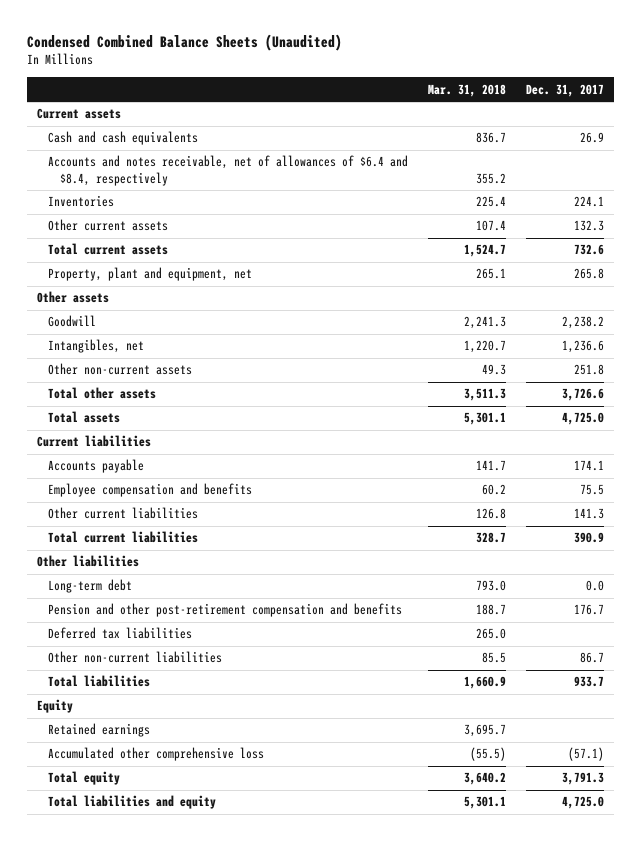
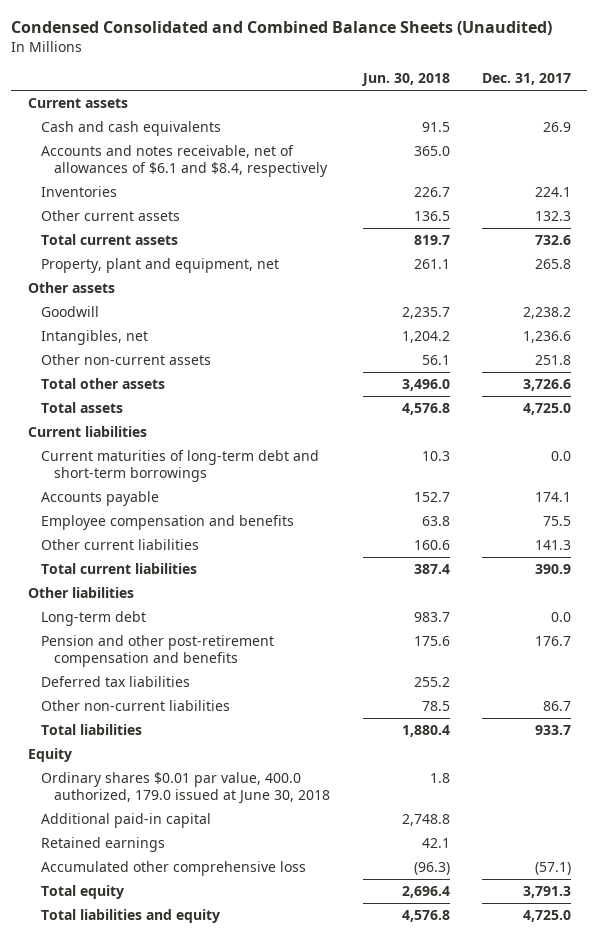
[26,33,342,51] Condensed Combined Balance Sheets (Unaudited) -> [11,21,553,36] Condensed Consolidated and Combined Balance Sheets (Unaudited)
[428,83,507,97] Mar. 31, 2018 -> none
none -> [360,72,450,86] Jun. 30, 2018
[48,155,409,186] Accounts and notes receivable, net of allowances of $6.4 and $8.4, respectively -> [40,145,329,177] Accounts and notes receivable, net of allowances of $6.1 and $8.4, respectively
none -> [40,450,319,482] Current maturities of long-term debt and short-term borrowings
none -> [40,772,331,804] Ordinary shares $0.01 par value, 400.0 authorized, 179.0 issued at June 30, 2018
none -> [40,813,211,829] Additional paid-in capital

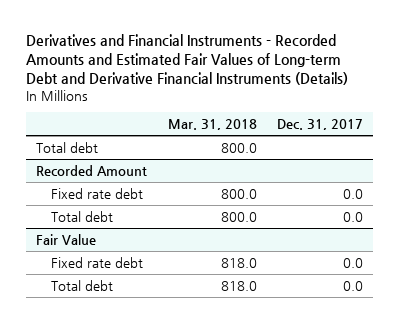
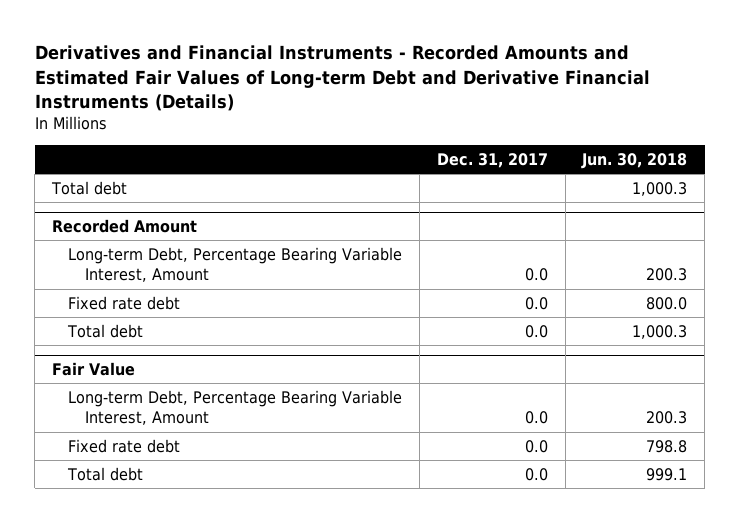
[167,119,257,131] Mar. 31, 2018 -> none
none -> [581,152,688,169] Jun. 30, 2018
none -> [68,246,403,283] Long-term Debt, Percentage Bearing Variable Interest, Amount
none -> [68,389,403,426] Long-term Debt, Percentage Bearing Variable Interest, Amount

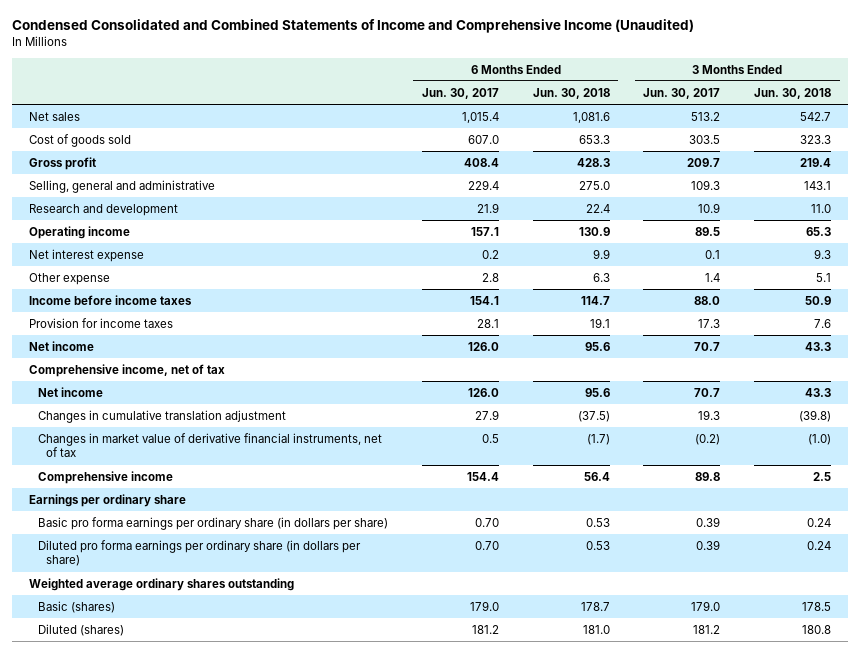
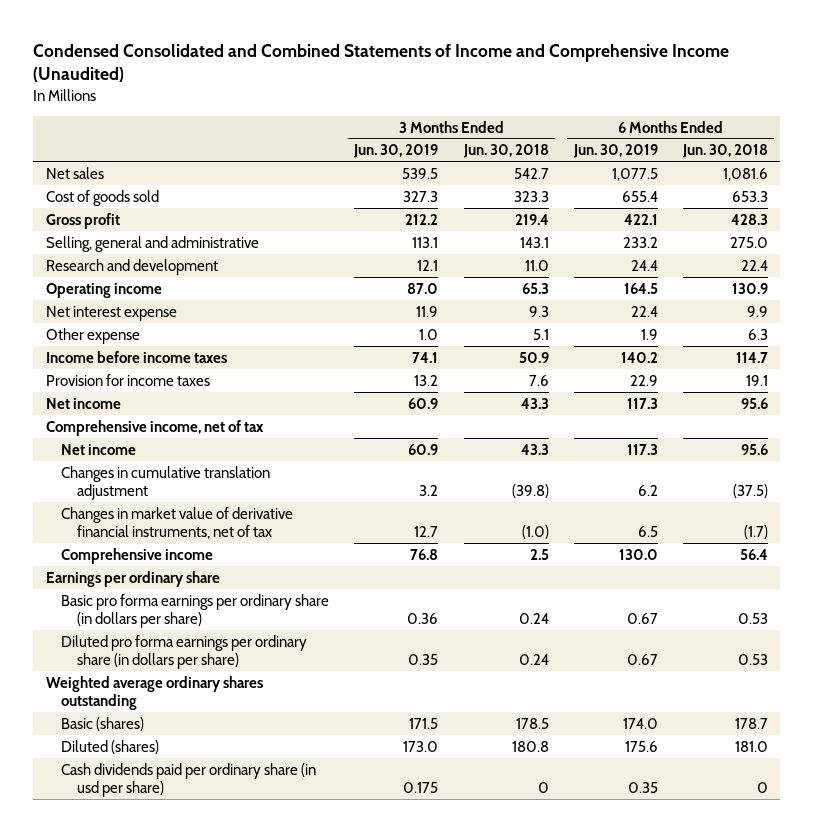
[421,87,499,99] Jun. 30, 2017 -> none
[643,87,721,99] Jun. 30, 2017 -> none
none -> [353,144,439,159] Jun. 30, 2019
none -> [572,144,658,159] Jun. 30, 2019
none -> [61,762,317,797] Cash dividends paid per ordinary share (in usd per share)

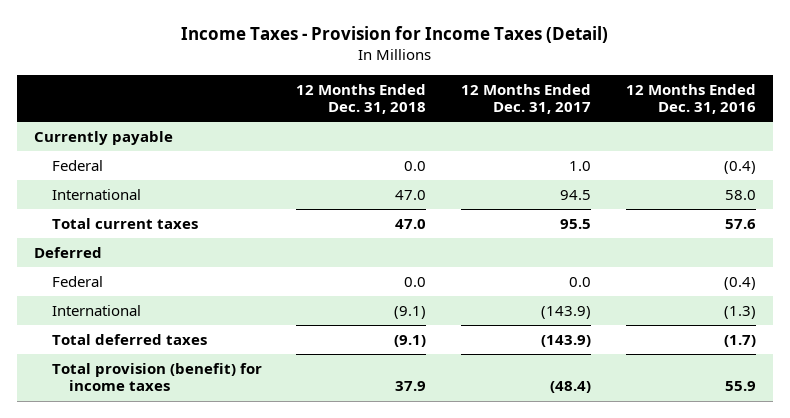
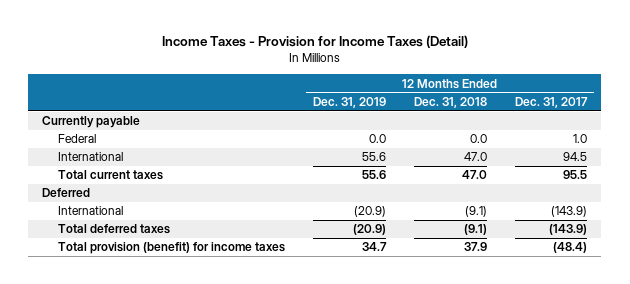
[625,83,756,115] 12 Months Ended Dec. 31, 2016 -> none
none -> [312,96,386,108] Dec. 31, 2019
[51,275,103,287] Federal -> none

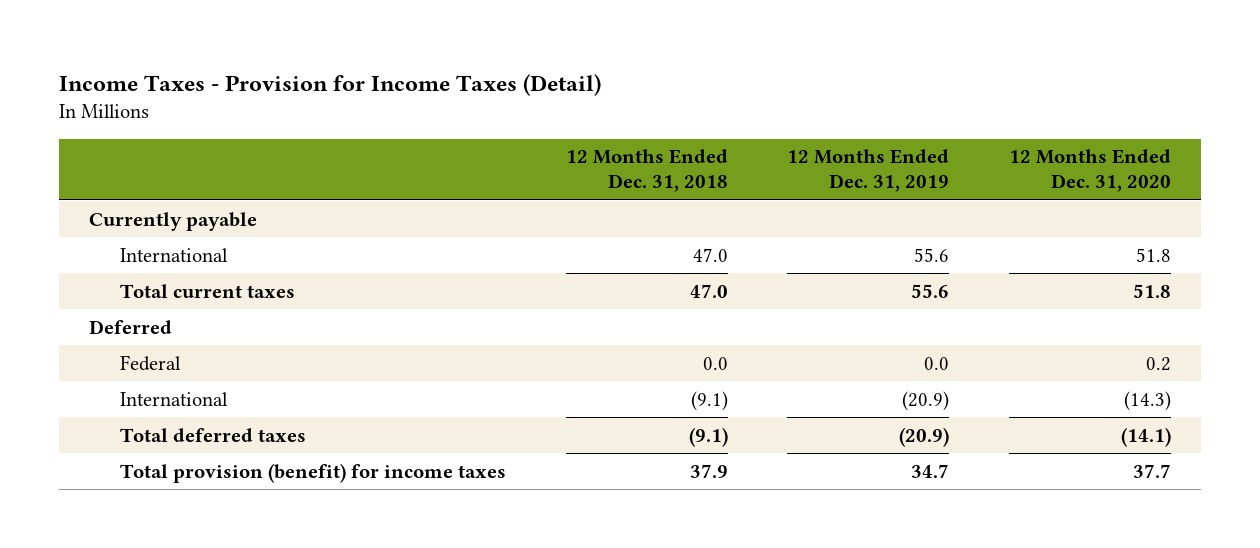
[515,96,589,108] Dec. 31, 2017 -> none
none -> [1008,149,1171,193] 12 Months Ended Dec. 31, 2020
[57,134,96,144] Federal -> [119,354,181,371] Federal

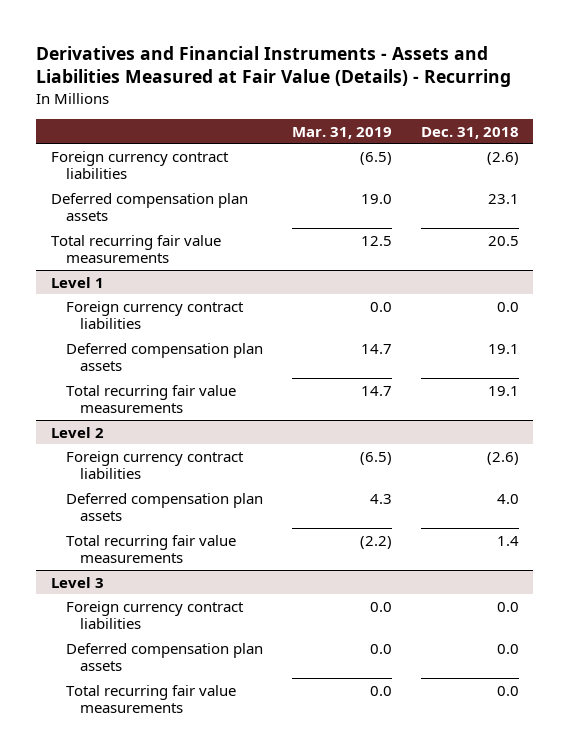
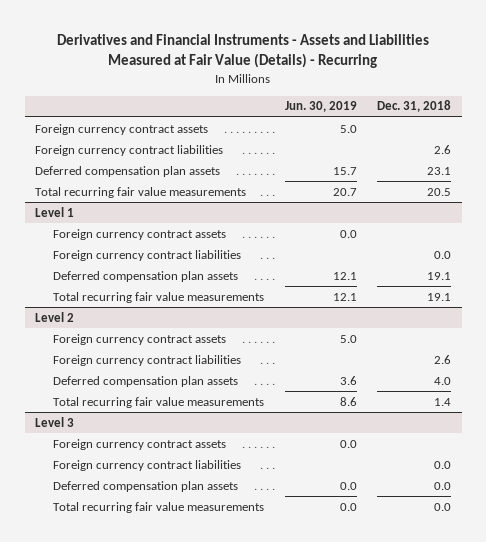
[291,126,392,139] Mar. 31, 2019 -> none
none -> [284,101,357,113] Jun. 30, 2019
none -> [34,123,208,135] Foreign currency contract assets
[486,151,519,165] (2.6) -> [434,144,452,154] 2.6
none -> [53,228,227,240] Foreign currency contract assets
none -> [53,333,227,345] Foreign currency contract assets
[486,451,519,465] (2.6) -> [434,354,452,364] 2.6
none -> [53,438,227,450] Foreign currency contract assets

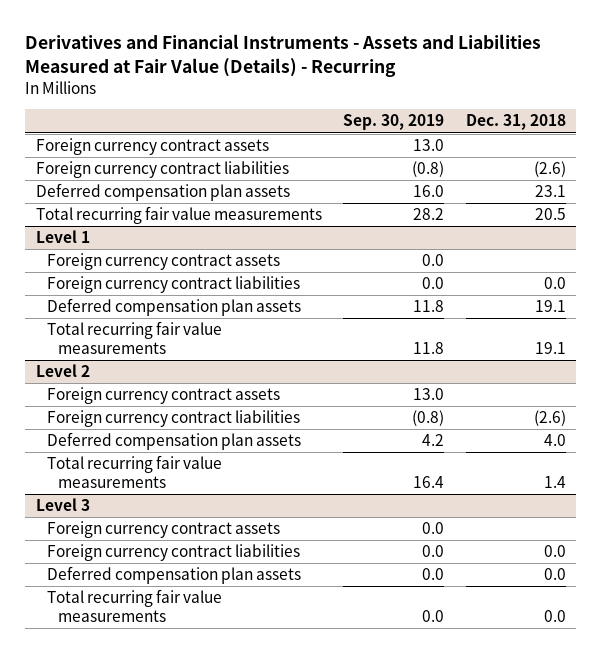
[284,101,357,113] Jun. 30, 2019 -> none
none -> [343,114,445,131] Sep. 30, 2019
[434,144,452,154] 2.6 -> [533,161,566,178] (2.6)
[434,354,452,364] 2.6 -> [533,410,566,427] (2.6)

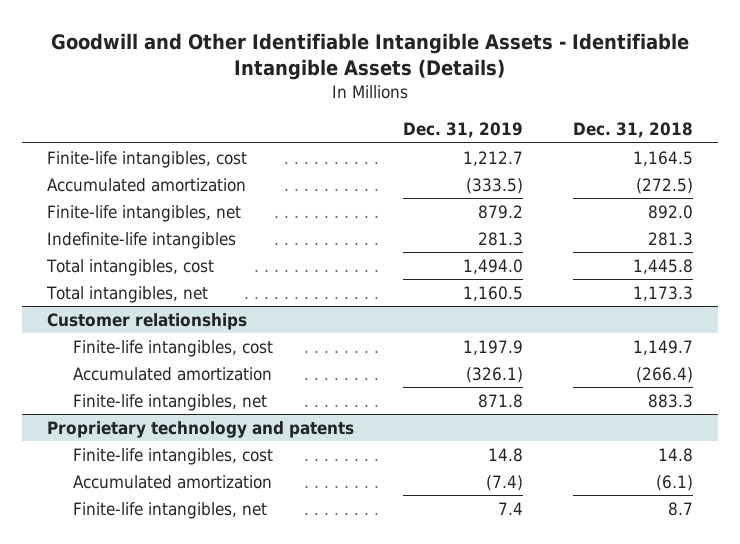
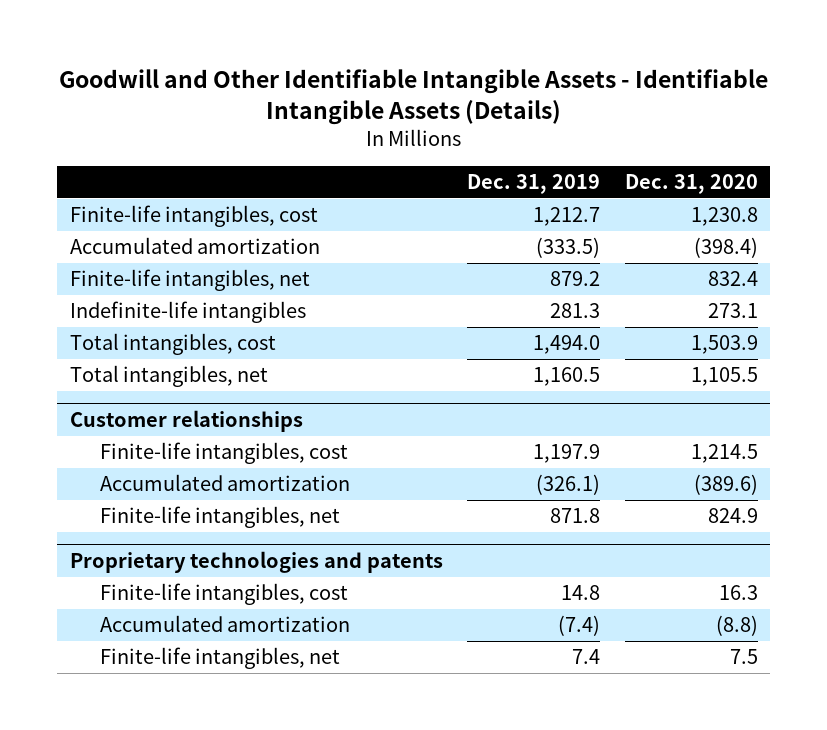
[572,122,693,139] Dec. 31, 2018 -> none
none -> [624,173,758,194] Dec. 31, 2020
[46,420,354,438] Proprietary technology and patents -> [69,551,443,574] Proprietary technologies and patents

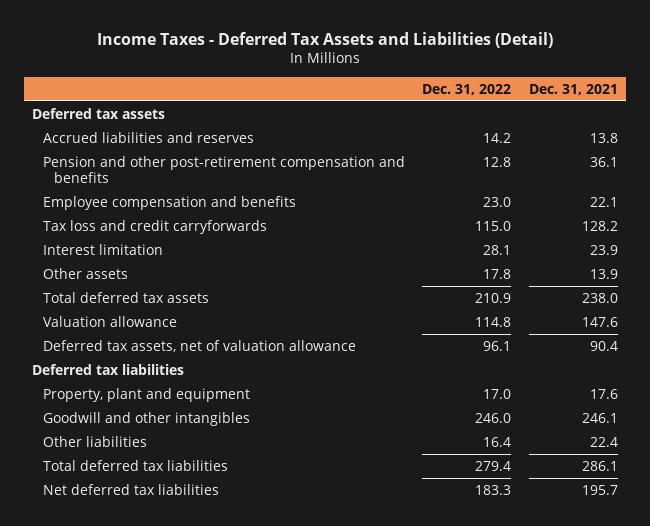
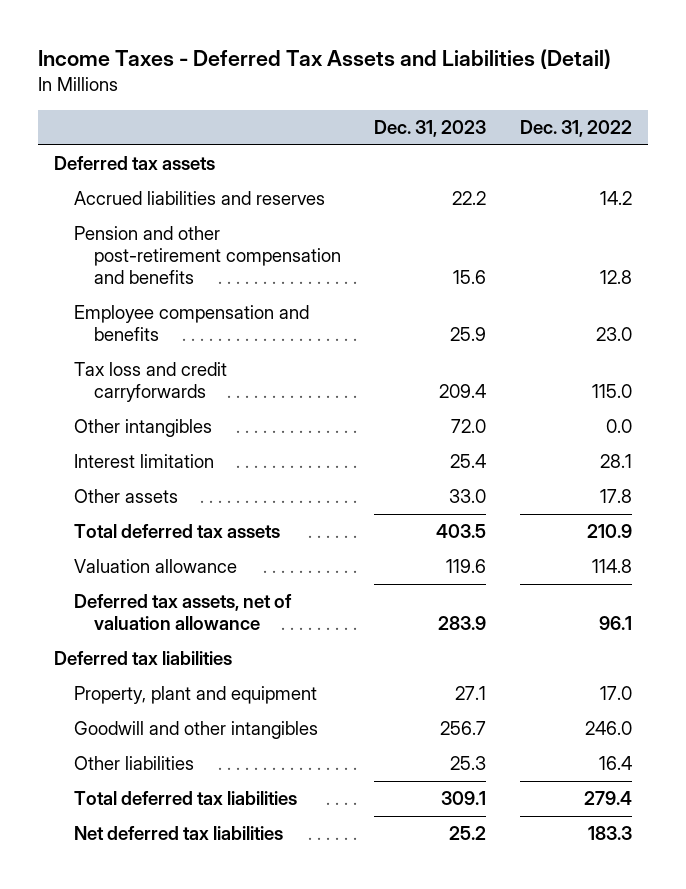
[528,83,618,95] Dec. 31, 2021 -> none
none -> [374,120,487,138] Dec. 31, 2023
none -> [74,419,213,438] Other intangibles

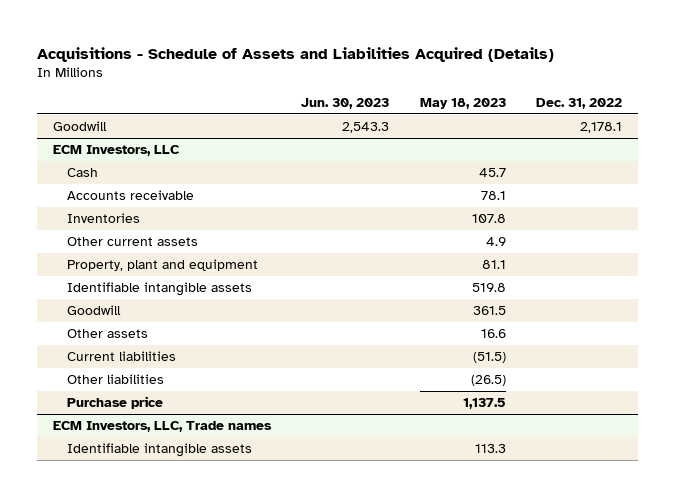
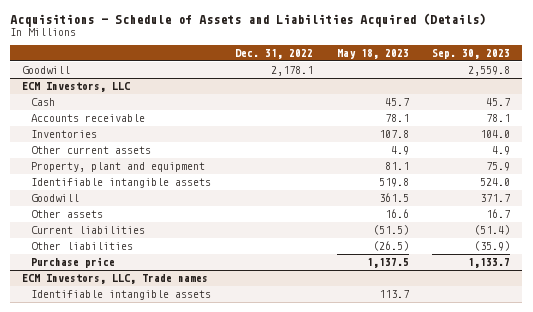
[301,98,390,110] Jun. 30, 2023 -> none
none -> [432,49,511,60] Sep. 30, 2023
[474,443,506,453] 113.3 -> [378,289,409,298] 113.7

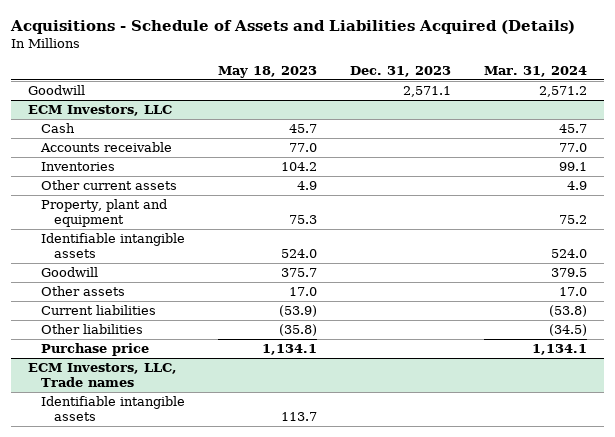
[234,49,313,60] Dec. 31, 2022 -> none
[432,49,511,60] Sep. 30, 2023 -> none
none -> [350,65,452,77] Dec. 31, 2023
none -> [484,65,588,77] Mar. 31, 2024
[384,113,409,122] 78.1 -> [289,143,318,153] 77.0
[378,129,409,138] 107.8 -> [281,162,318,172] 104.2
[384,161,409,170] 81.1 -> [289,214,318,224] 75.3
[378,177,409,187] 519.8 -> [281,248,318,258] 524.0
[378,192,409,202] 361.5 -> [281,268,318,278] 375.7
[384,208,409,218] 16.6 -> [289,287,318,297] 17.0
[372,224,409,235] (51.5) -> [279,305,318,318] (53.9)
[372,240,409,251] (26.5) -> [279,324,318,337] (35.8)
[366,257,409,268] 1,137.5 -> [262,344,318,356] 1,134.1

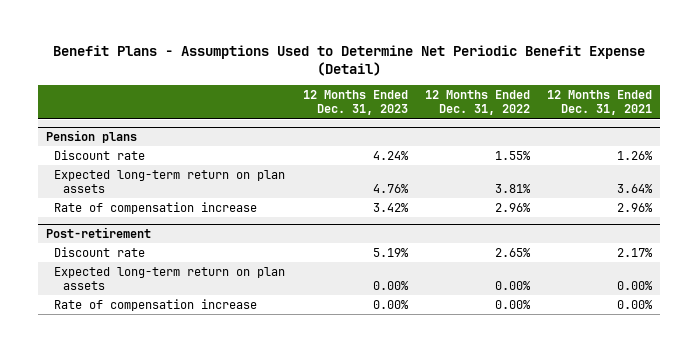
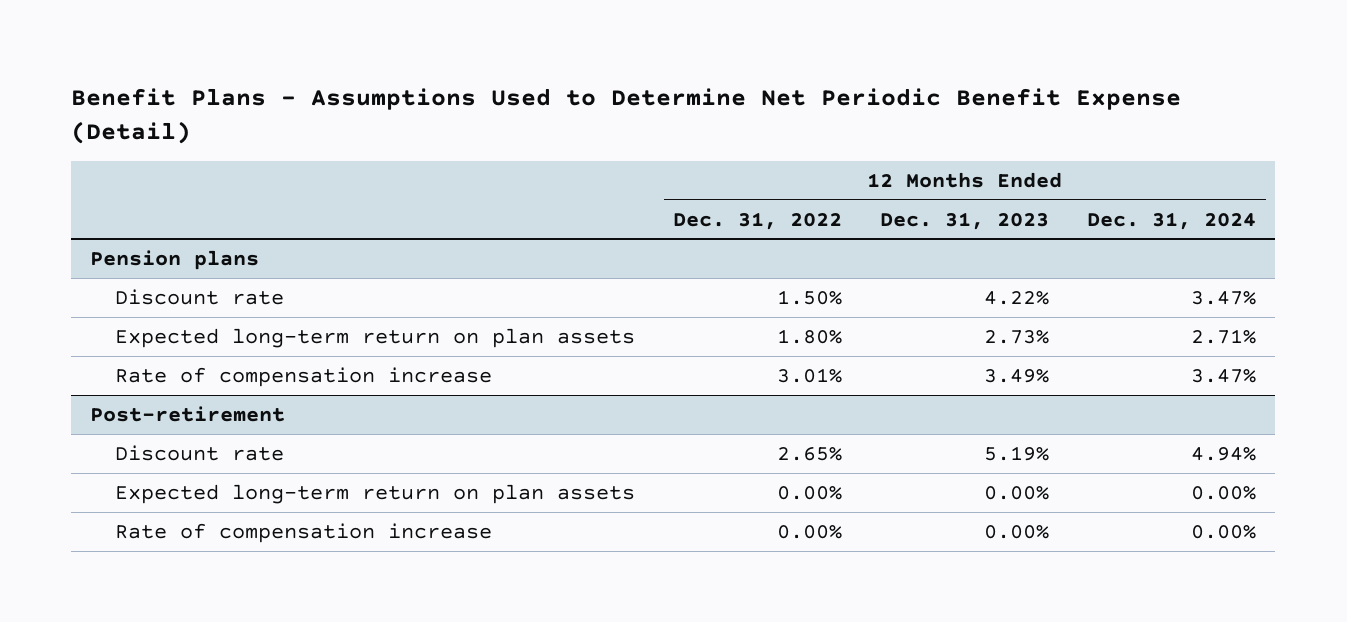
[546,89,652,116] 12 Months Ended Dec. 31, 2021 -> none
none -> [1087,211,1257,230] Dec. 31, 2024
[372,150,409,160] 4.24% -> [984,290,1050,305] 4.22%
[494,150,531,160] 1.55% -> [777,289,843,305] 1.50%
[372,184,409,194] 4.76% -> [984,329,1050,344] 2.73%
[494,184,531,194] 3.81% -> [777,328,843,344] 1.80%
[372,202,409,212] 3.42% -> [984,368,1050,383] 3.49%
[494,202,531,212] 2.96% -> [777,367,843,383] 3.01%

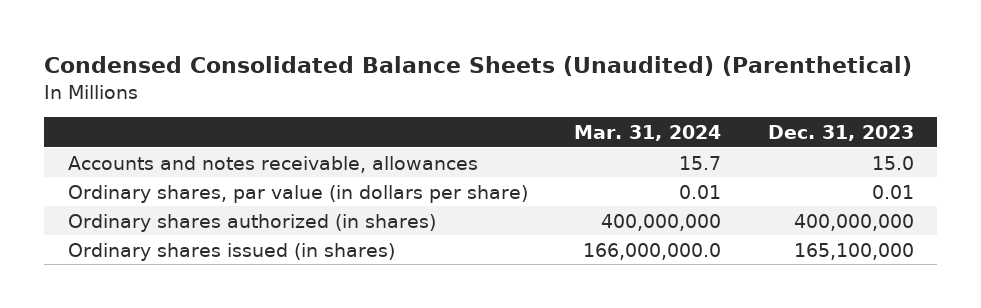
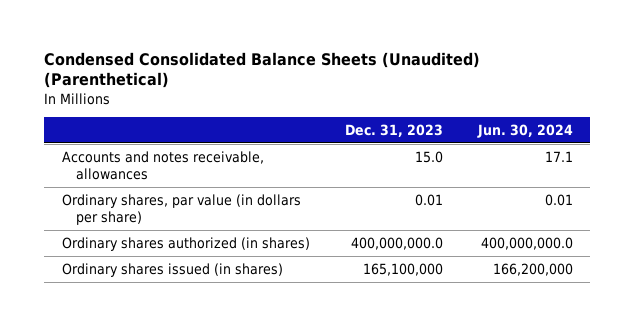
[574,124,722,141] Mar. 31, 2024 -> none
none -> [476,123,573,138] Jun. 30, 2024
[793,213,914,231] 400,000,000 -> [350,236,443,250] 400,000,000.0

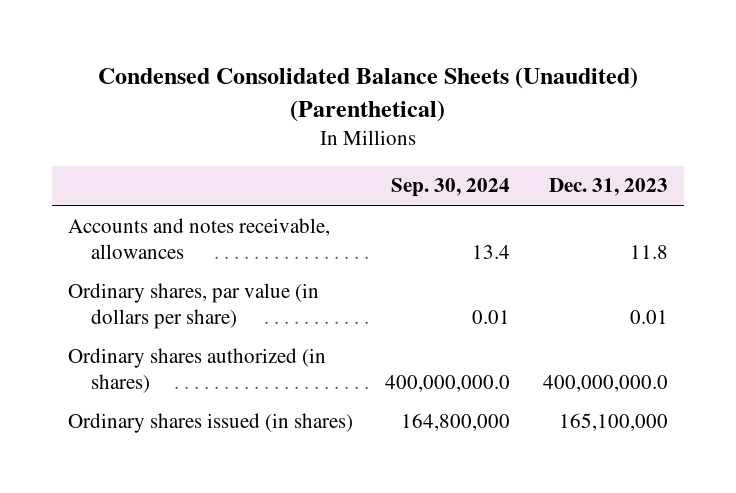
[476,123,573,138] Jun. 30, 2024 -> none
none -> [391,178,511,198] Sep. 30, 2024
[414,150,443,163] 15.0 -> [629,244,668,259] 11.8

